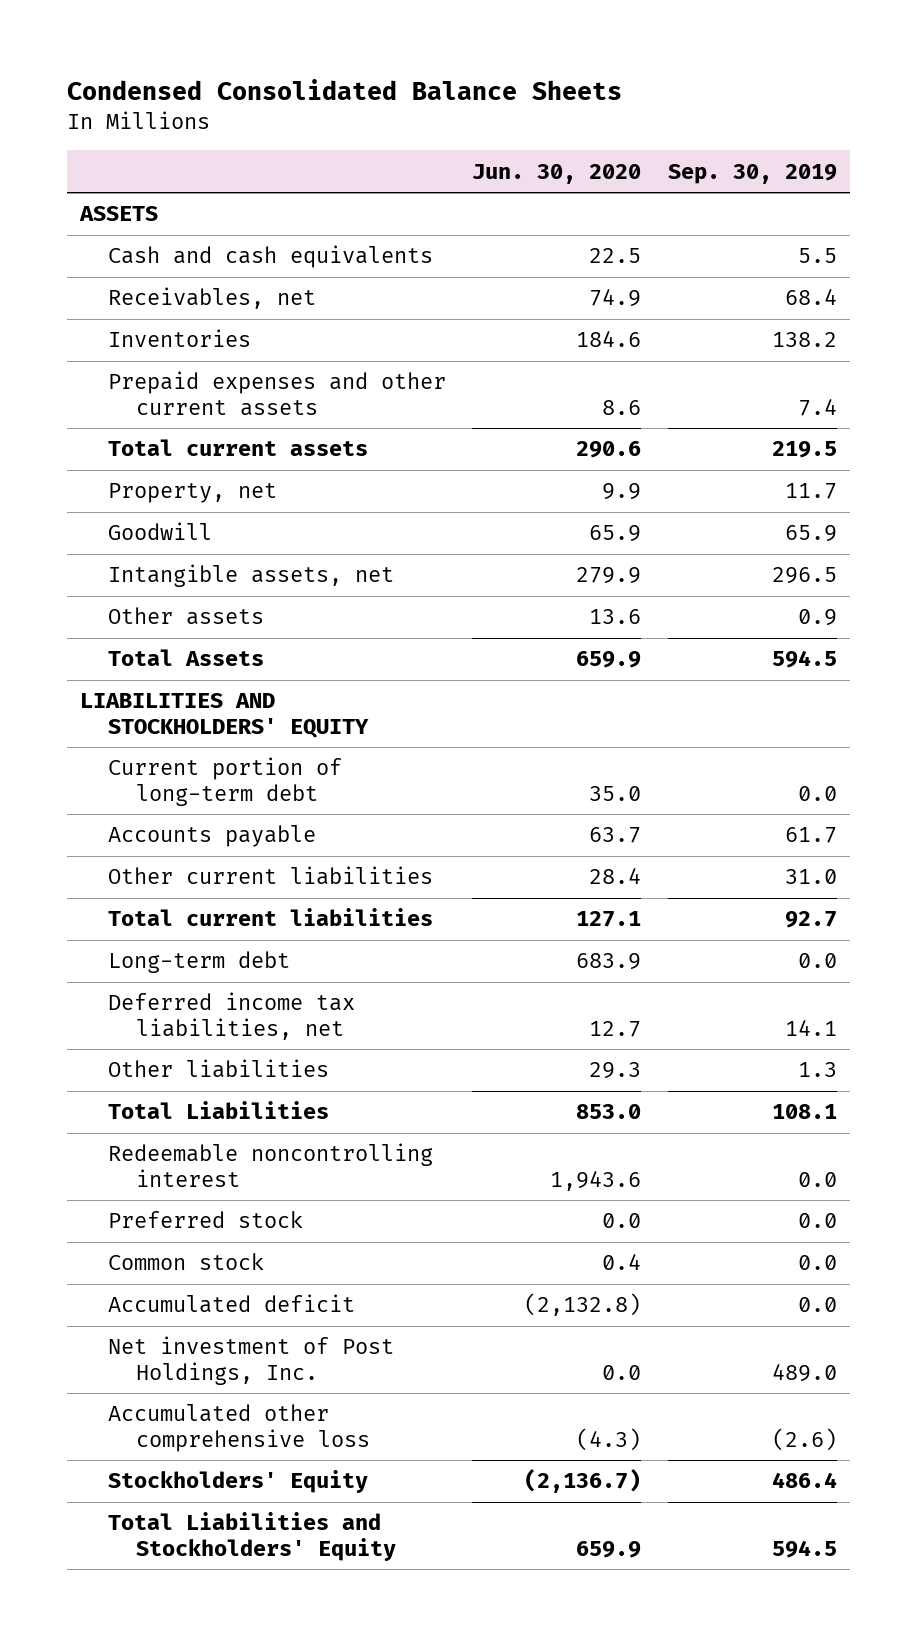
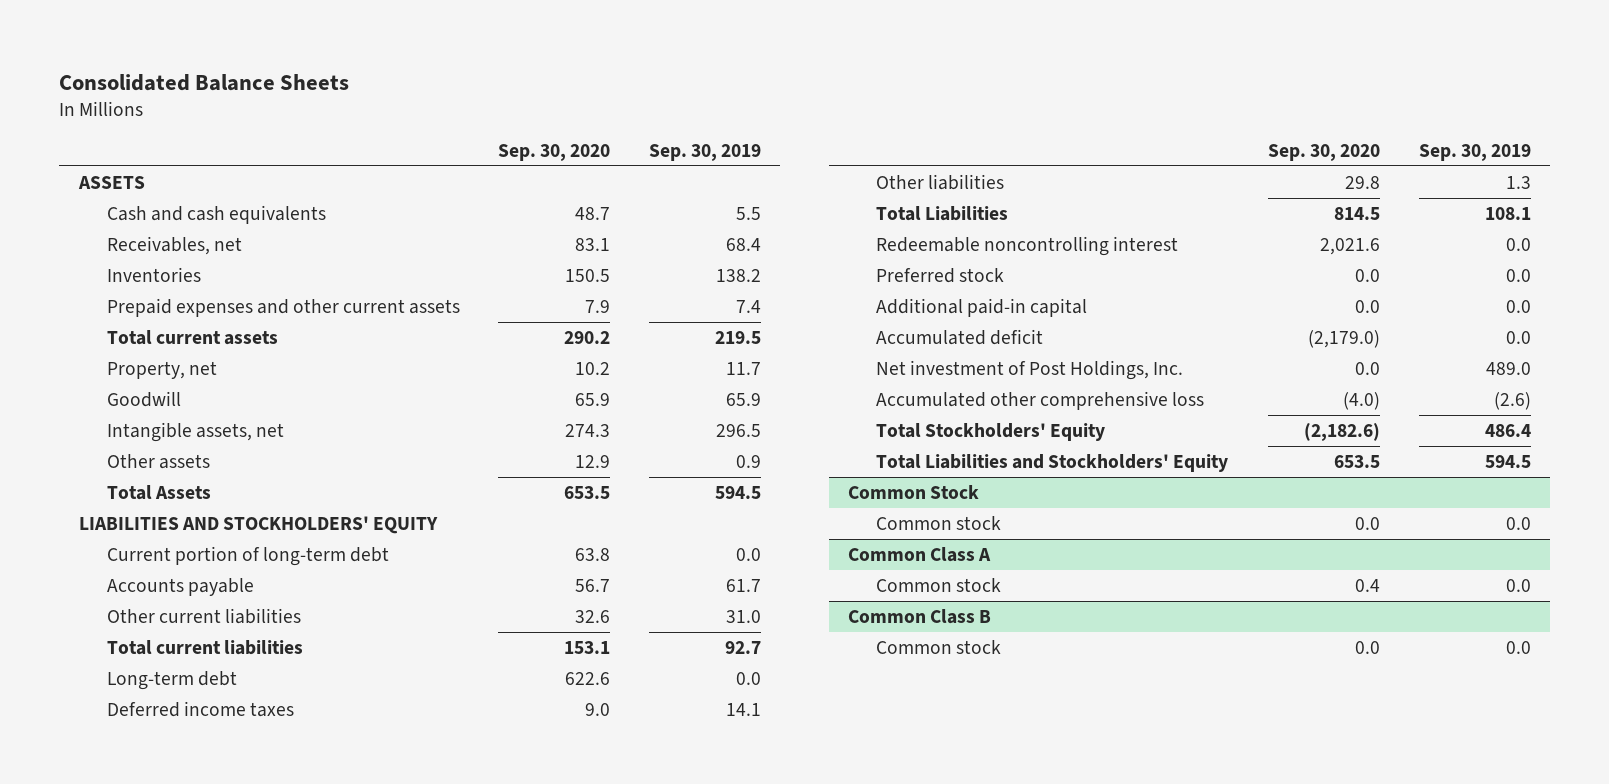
[66,78,622,100] Condensed Consolidated Balance Sheets -> [59,73,350,91] Consolidated Balance Sheets
[472,163,642,184] Jun. 30, 2020 -> none
none -> [498,143,611,161] Sep. 30, 2020
[107,992,355,1040] Deferred income tax liabilities, net -> [106,700,294,717] Deferred income taxes
[107,1253,264,1271] Common stock -> none
none -> [876,297,1088,317] Additional paid-in capital
[107,1470,368,1494] Stockholders' Equity -> [876,422,1106,441] Total Stockholders' Equity
none -> [848,484,980,499] Common Stock
none -> [876,515,1002,530] Common stock
none -> [848,546,992,562] Common Class A
none -> [876,577,1002,592] Common stock
none -> [848,608,992,624] Common Class B
none -> [876,639,1002,654] Common stock

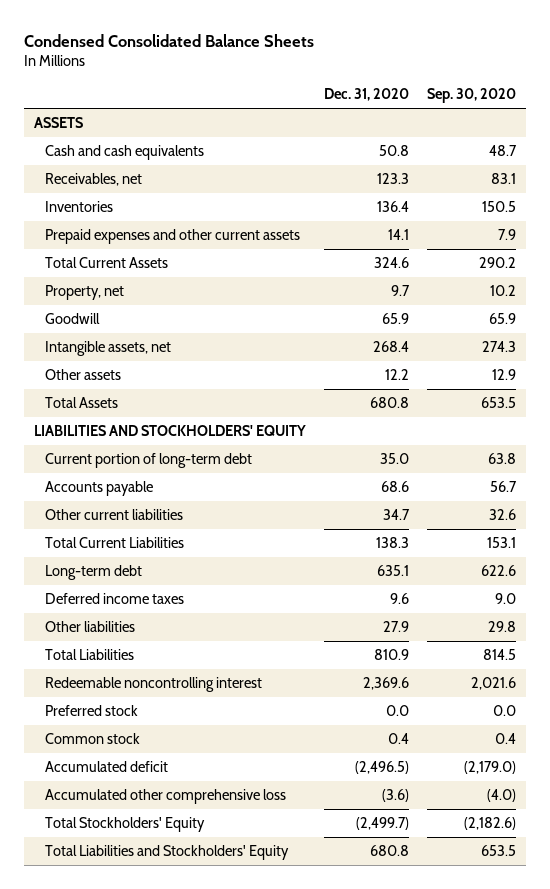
[59,73,350,91] Consolidated Balance Sheets -> [24,33,315,47] Condensed Consolidated Balance Sheets
[649,143,762,161] Sep. 30, 2019 -> none
none -> [324,88,410,102] Dec. 31, 2020
[106,329,278,345] Total current assets -> [44,257,168,269] Total Current Assets
[106,639,303,655] Total current liabilities -> [44,537,184,549] Total Current Liabilities
[876,297,1088,317] Additional paid-in capital -> none
none -> [44,733,140,745] Common stock
[876,359,1184,380] Net investment of Post Holdings, Inc. -> none
[848,484,980,499] Common Stock -> none
[876,515,1002,530] Common stock -> none
[848,546,992,562] Common Class A -> none
[876,577,1002,592] Common stock -> none
[848,608,992,624] Common Class B -> none
[876,639,1002,654] Common stock -> none

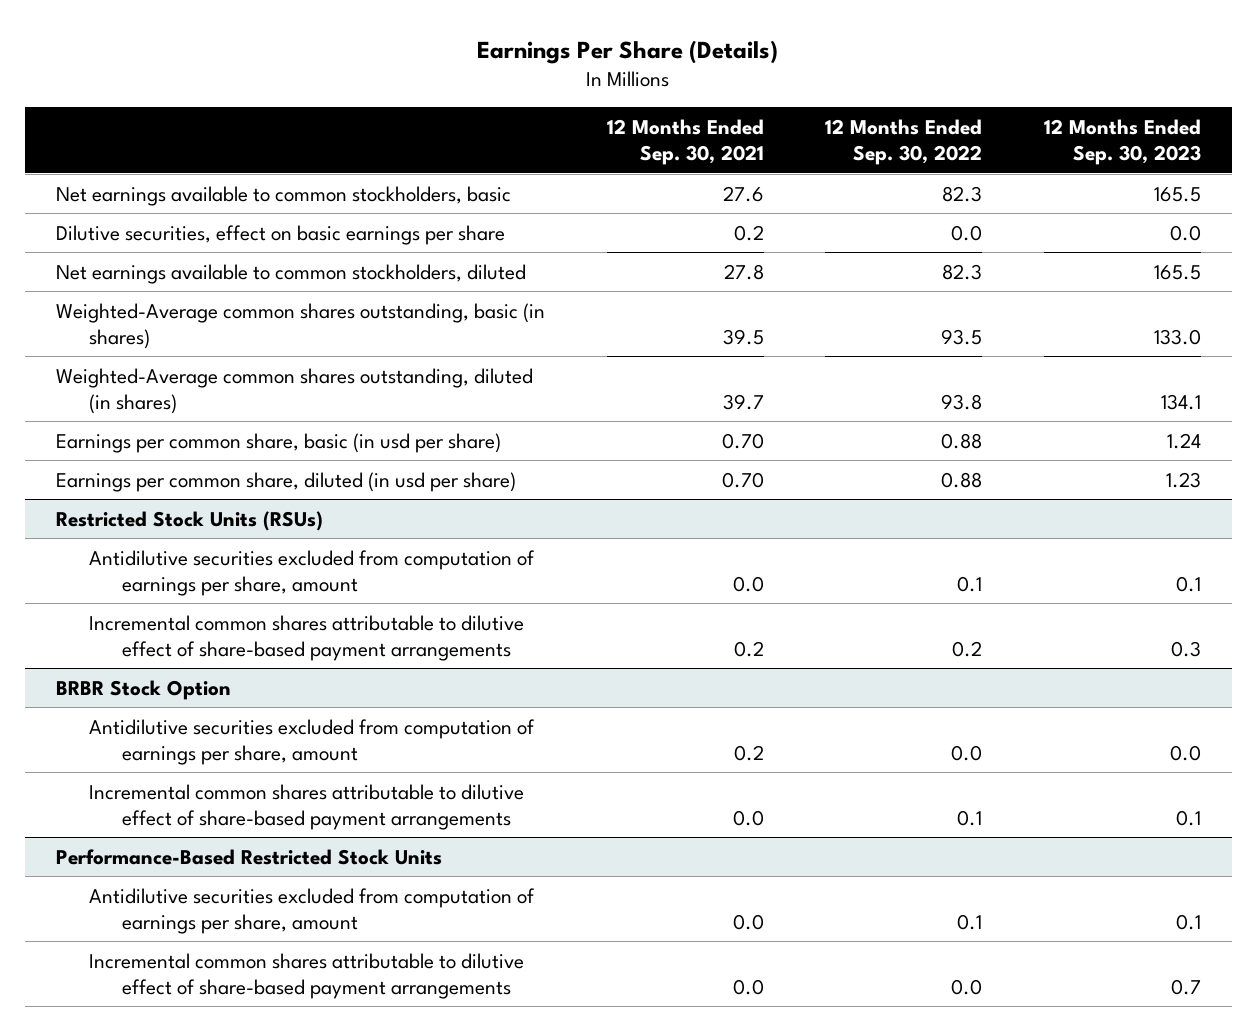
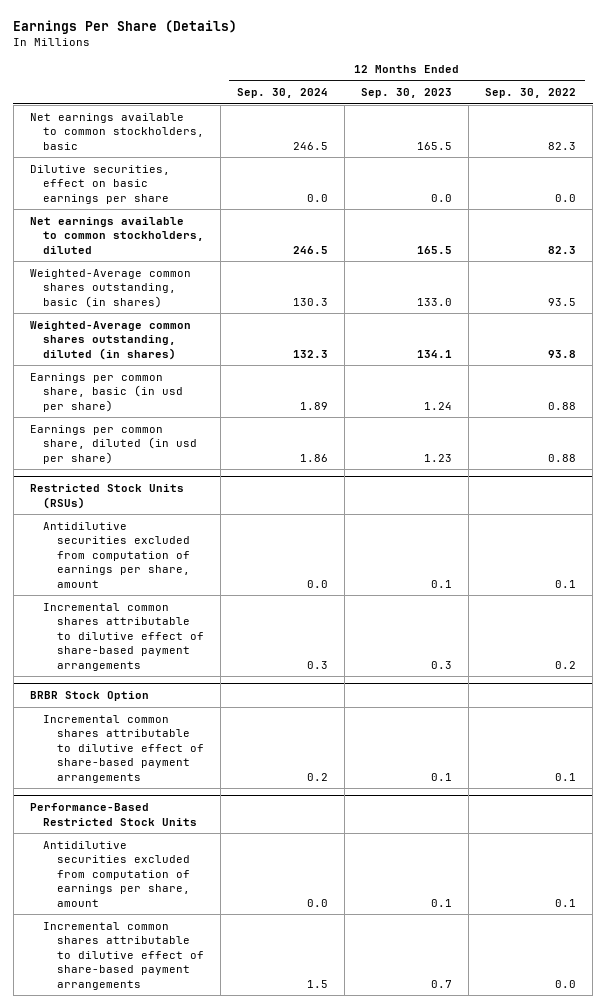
[606,118,764,166] 12 Months Ended Sep. 30, 2021 -> none
none -> [237,88,329,99] Sep. 30, 2024
[89,718,536,765] Antidilutive securities excluded from computation of earnings per share, amount -> none

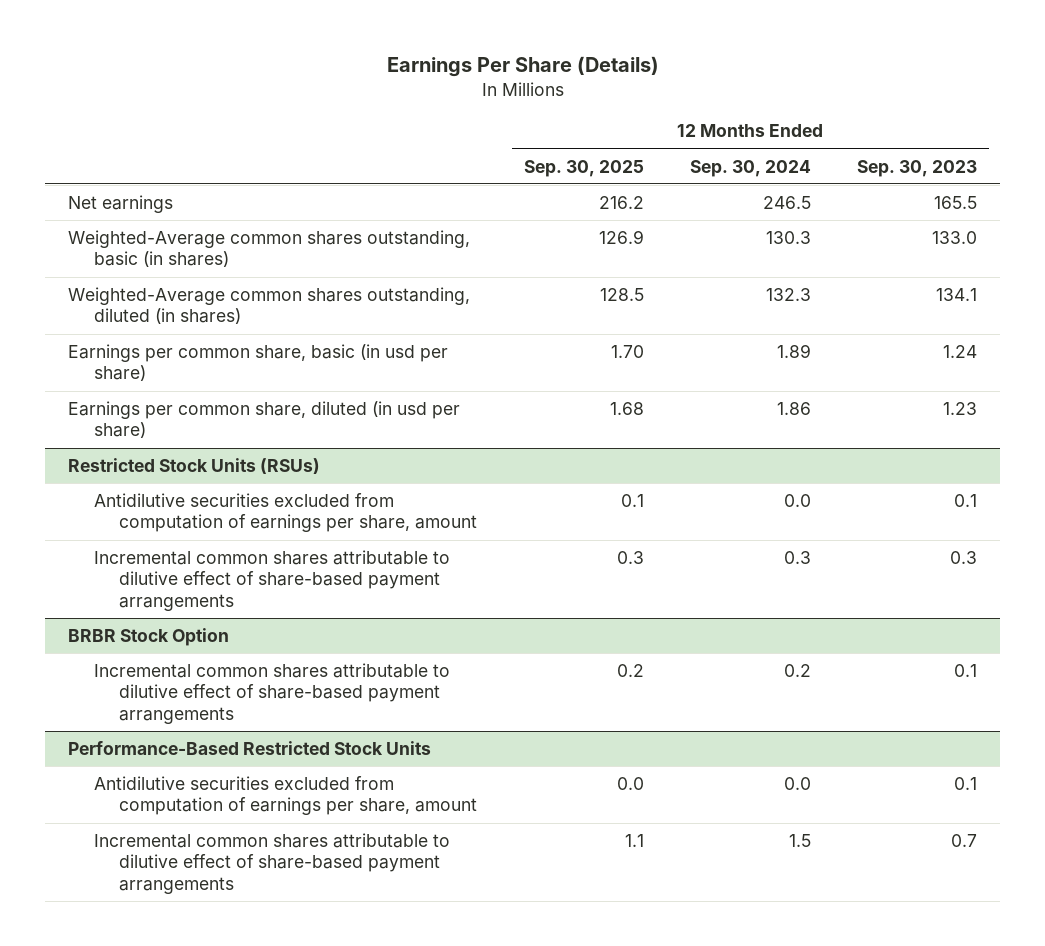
[485,88,577,99] Sep. 30, 2022 -> none
none -> [523,159,644,177] Sep. 30, 2025
[30,164,171,204] Dilutive securities, effect on basic earnings per share -> none
[30,216,205,254] Net earnings available to common stockholders, diluted -> none
[30,112,205,150] Net earnings available to common stockholders, basic -> [68,194,174,213] Net earnings

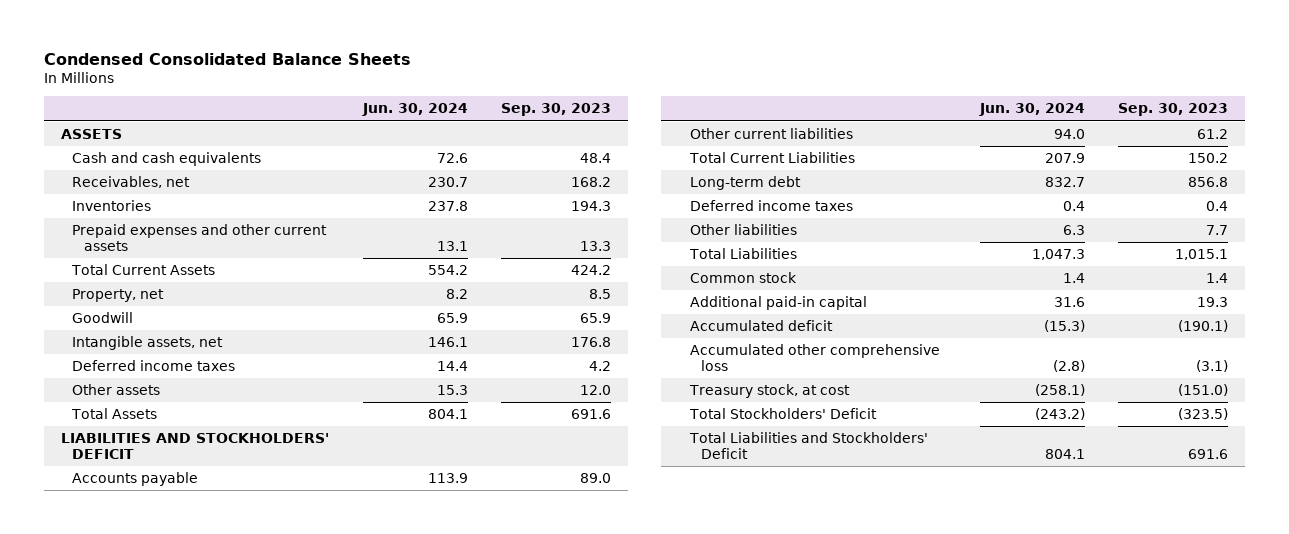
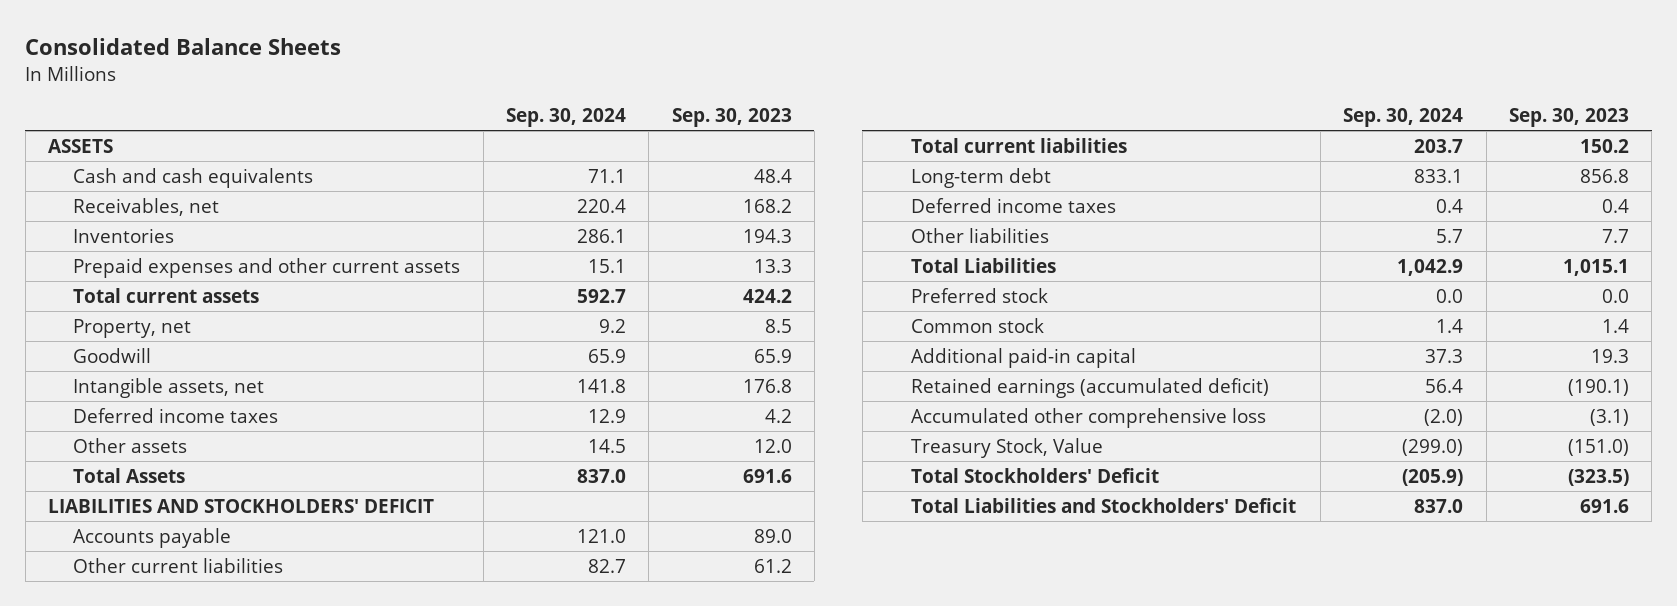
[44,52,412,65] Condensed Consolidated Balance Sheets -> [25,37,342,55] Consolidated Balance Sheets
[361,103,468,117] Jun. 30, 2024 -> none
none -> [505,108,626,128] Sep. 30, 2024
[71,264,216,276] Total Current Assets -> [73,287,260,303] Total current assets
[688,152,855,164] Total Current Liabilities -> [910,137,1127,153] Total current liabilities
none -> [910,287,1048,303] Preferred stock
[689,320,833,332] Accumulated deficit -> [910,377,1269,398] Retained earnings (accumulated deficit)
[688,384,850,399] Treasury stock, at cost -> [910,437,1103,458] Treasury Stock, Value

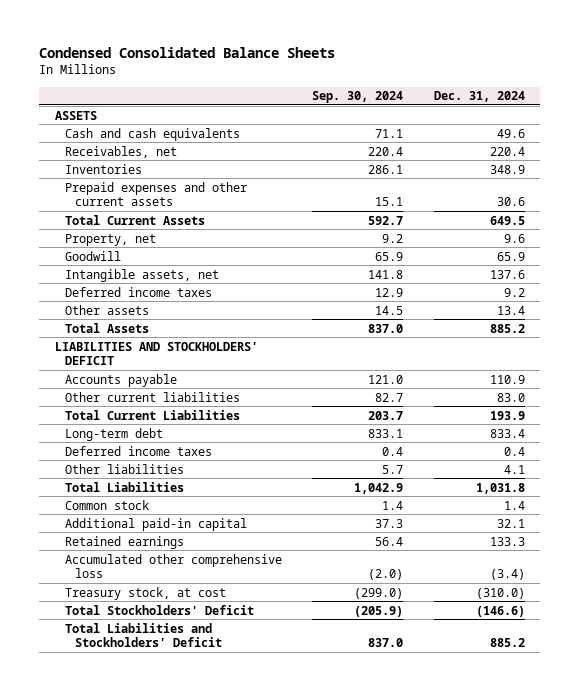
[25,37,342,55] Consolidated Balance Sheets -> [39,47,336,59] Condensed Consolidated Balance Sheets
[671,108,792,128] Sep. 30, 2023 -> none
none -> [433,91,525,103] Dec. 31, 2024
[73,287,260,303] Total current assets -> [64,214,205,225] Total Current Assets
[910,137,1127,153] Total current liabilities -> [64,409,240,420] Total Current Liabilities
[910,287,1048,303] Preferred stock -> none
[910,377,1269,398] Retained earnings (accumulated deficit) -> [64,535,184,549] Retained earnings
[910,437,1103,458] Treasury Stock, Value -> [64,586,226,600] Treasury stock, at cost

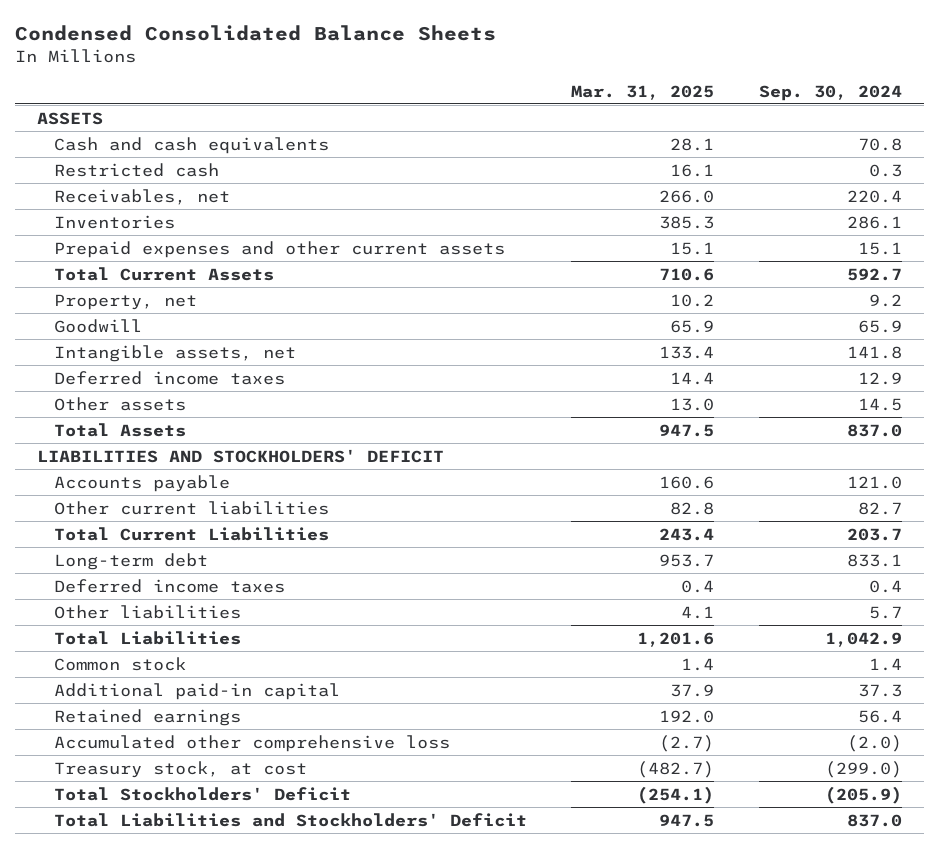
[433,91,525,103] Dec. 31, 2024 -> none
none -> [571,84,715,100] Mar. 31, 2025
[375,128,404,138] 71.1 -> [857,137,902,151] 70.8
none -> [54,162,220,177] Restricted cash

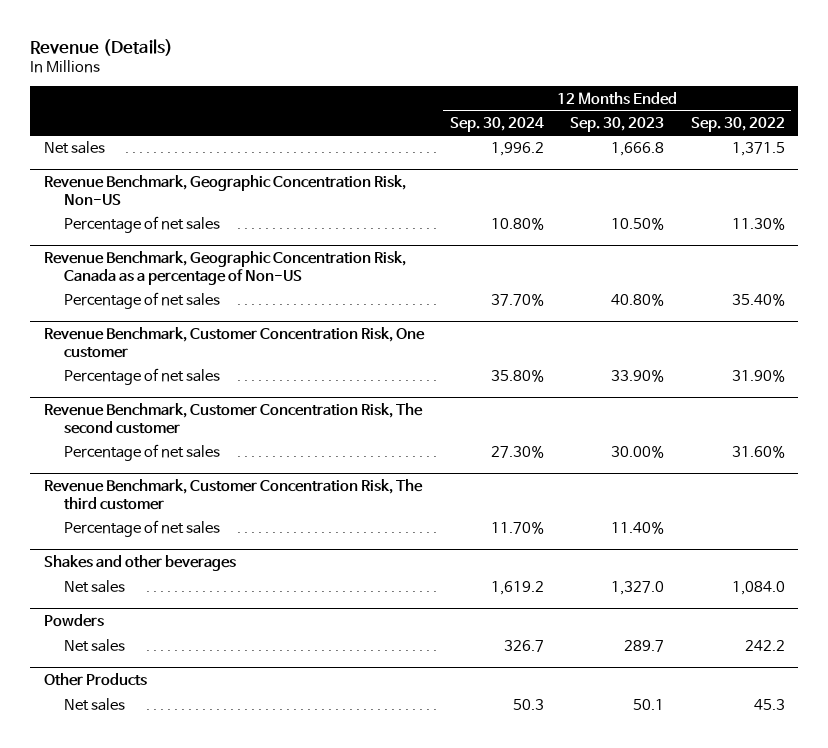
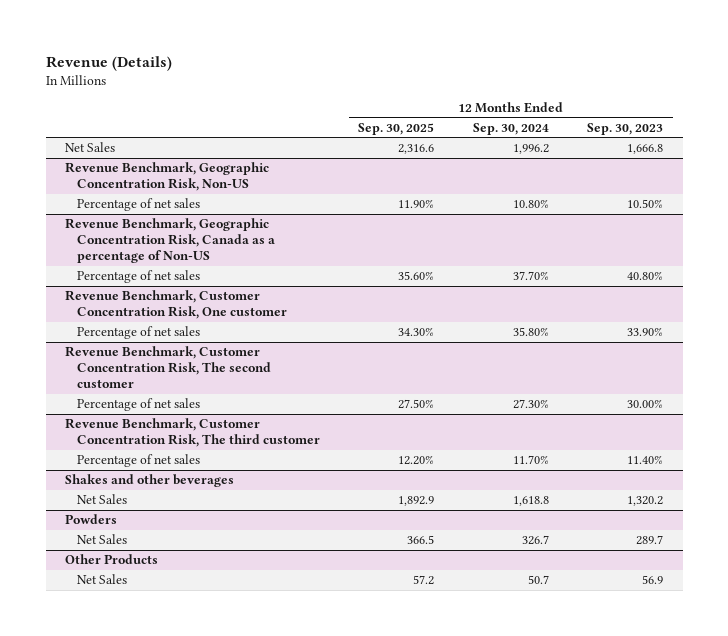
[690,117,785,133] Sep. 30, 2022 -> none
none -> [358,122,435,135] Sep. 30, 2025
[43,141,105,155] Net sales -> [65,142,116,153] Net Sales
[63,580,125,594] Net sales -> [76,494,127,505] Net Sales
[490,581,544,596] 1,619.2 -> [512,496,549,507] 1,618.8
[611,581,665,596] 1,327.0 -> [627,496,664,507] 1,320.2
[63,639,125,653] Net sales -> [76,534,127,545] Net Sales
[63,698,125,712] Net sales -> [76,574,127,585] Net Sales
[512,699,544,711] 50.3 -> [527,575,549,585] 50.7
[633,699,665,711] 50.1 -> [642,575,664,585] 56.9

